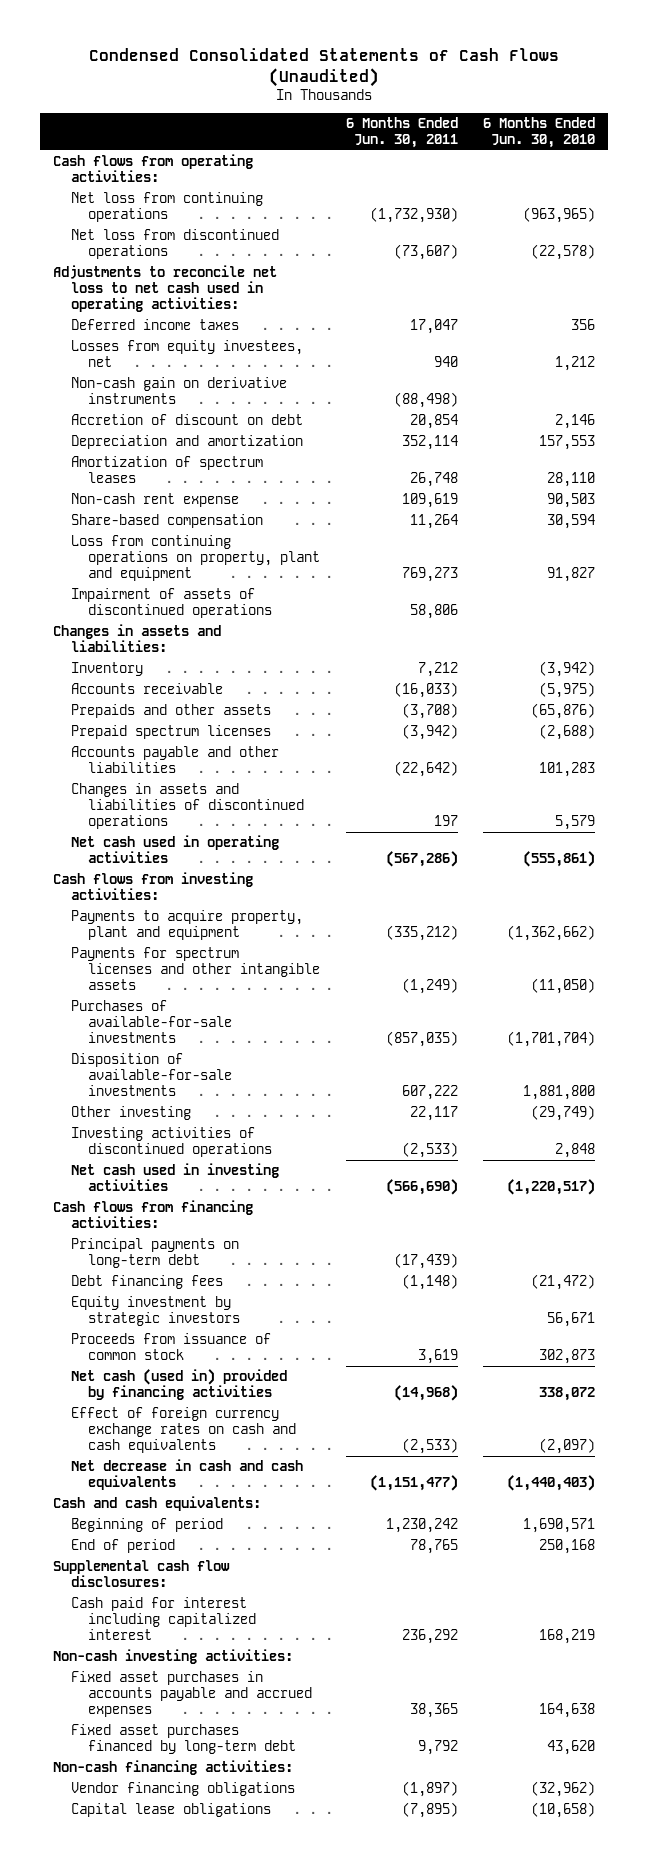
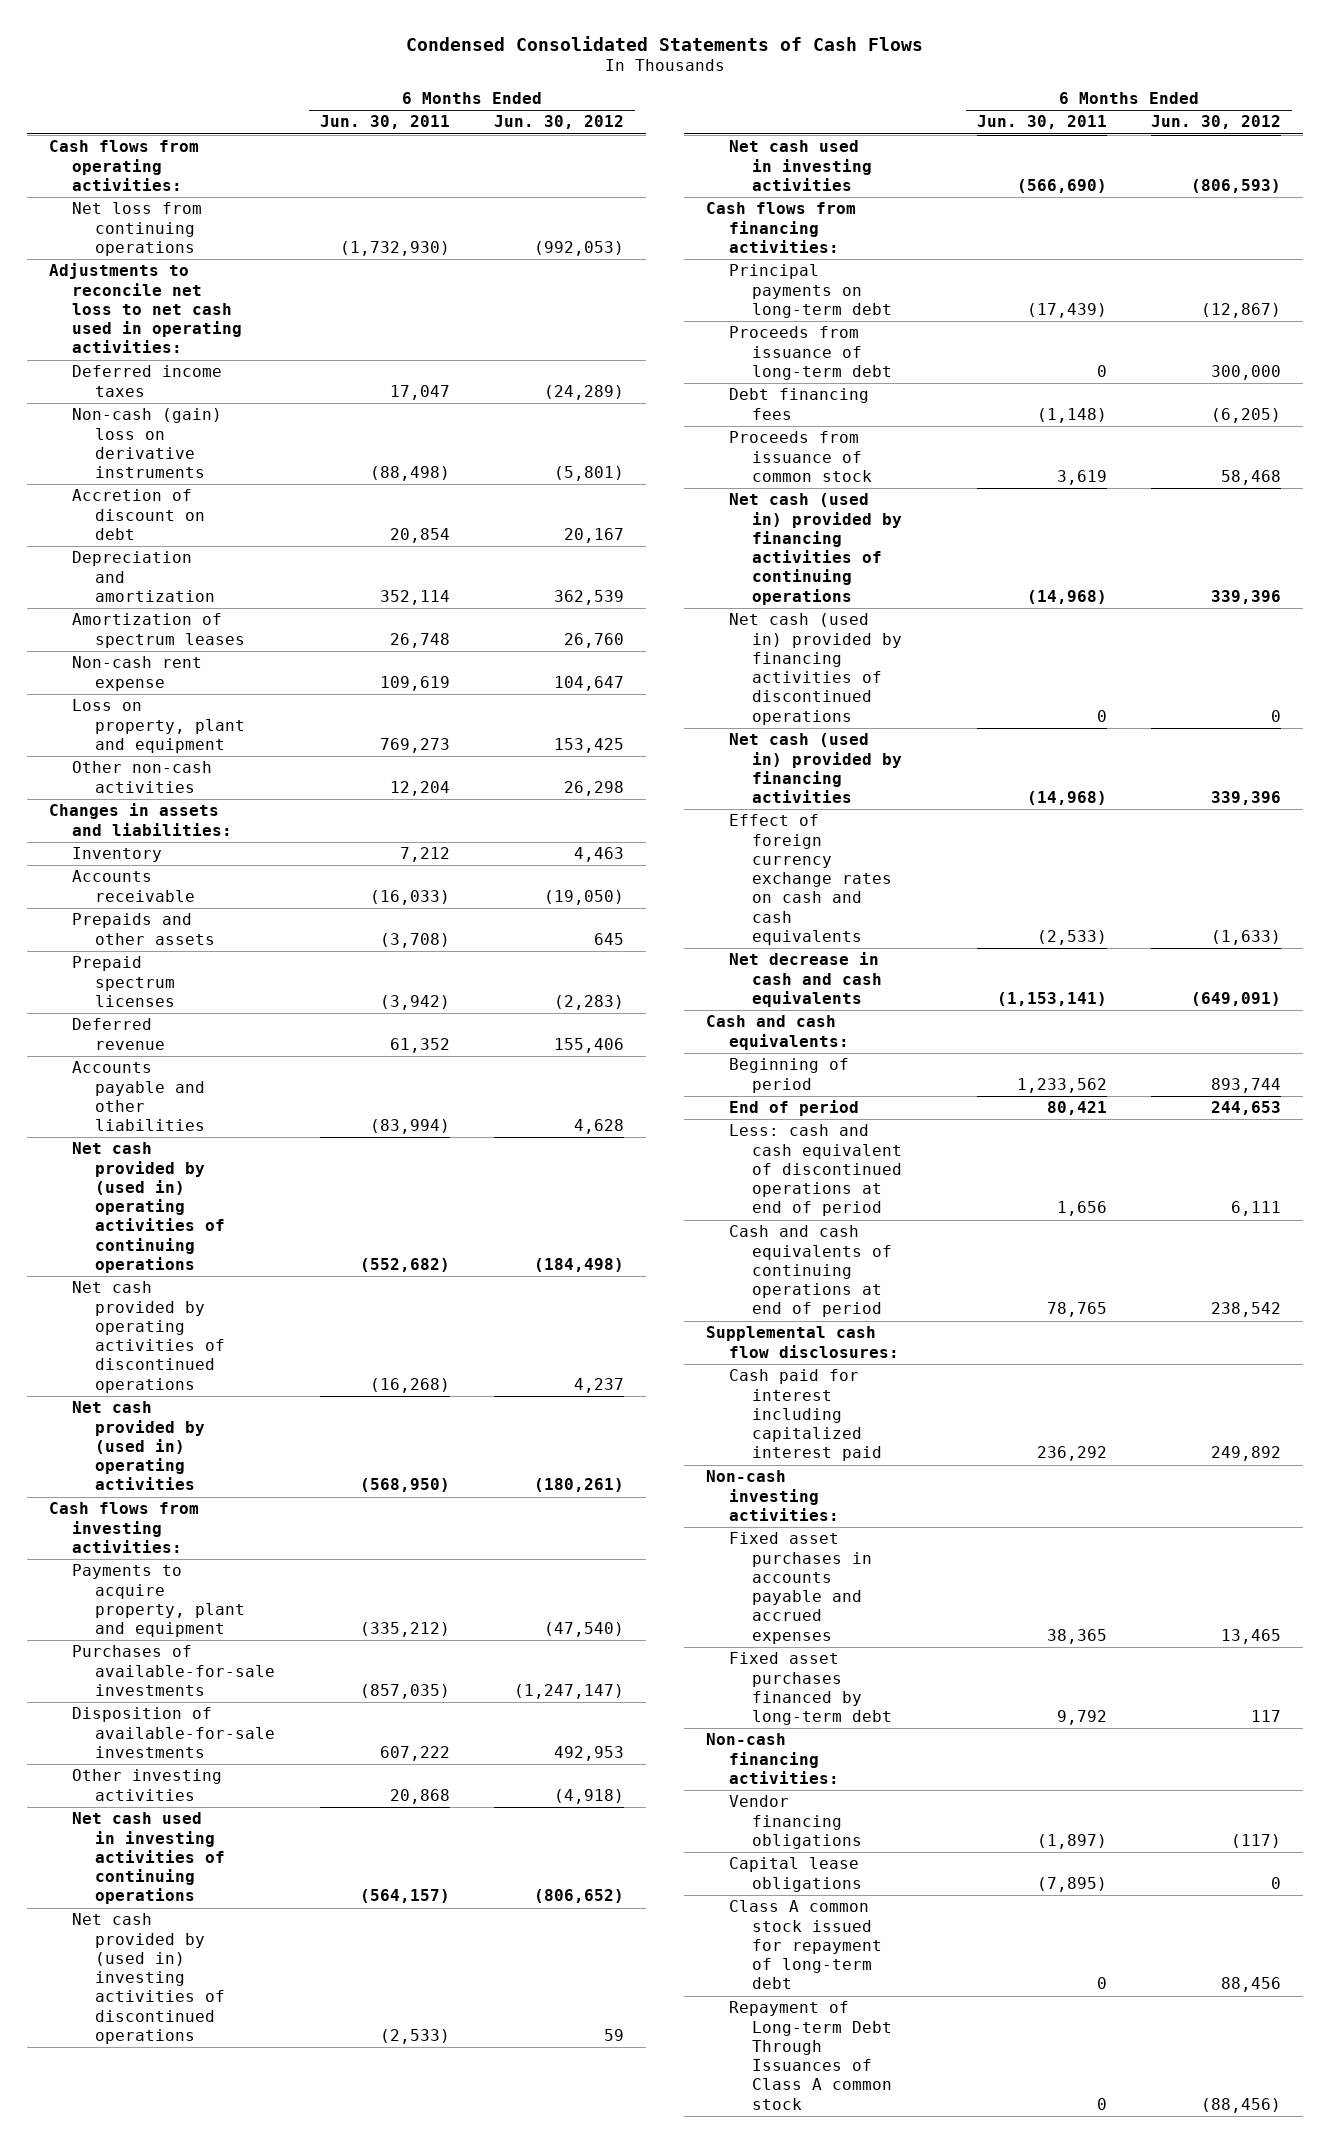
[89,48,560,87] Condensed Consolidated Statements of Cash Flows (Unaudited) -> [406,35,924,51] Condensed Consolidated Statements of Cash Flows
[483,117,596,149] 6 Months Ended Jun. 30, 2010 -> none
none -> [493,115,624,130] Jun. 30, 2012
[70,228,279,260] Net loss from discontinued operations -> none
[70,339,303,368] Losses from equity investees, net -> none
[70,376,287,405] Non-cash gain on derivative instruments -> [72,408,223,479] Non-cash (gain) loss on derivative instruments
[70,513,263,528] Share-based compensation -> none
[70,587,273,619] Impairment of assets of discontinued operations -> none
[70,534,321,582] Loss from continuing operations on property, plant and equipment -> [72,699,246,753] Loss on property, plant and equipment
none -> [72,761,213,793] Other non-cash activities
[70,782,305,830] Changes in assets and liabilities of discontinued operations -> none
none -> [72,1018,166,1050] Deferred revenue
[393,761,458,778] (22,642) -> [369,1119,450,1135] (83,994)
none -> [72,1142,226,1274] Net cash provided by (used in) operating activities of continuing operations
none -> [72,1281,226,1393] Net cash provided by operating activities of discontinued operations
[70,834,279,864] Net cash used in operating activities -> [72,1401,206,1491] Net cash provided by (used in) operating activities
[385,851,458,868] (567,286) -> [359,1478,450,1493] (568,950)
[70,946,321,991] Payments for spectrum licenses and other intangible assets -> none
[70,1105,191,1120] Other investing -> [72,1769,223,1801] Other investing activities
[409,1105,458,1121] 22,117 -> [389,1788,450,1804] 20,868
none -> [72,1812,226,1905] Net cash used in investing activities of continuing operations
[70,1126,273,1158] Investing activities of discontinued operations -> [72,1913,226,2045] Net cash provided by (used in) investing activities of discontinued operations
none -> [729,326,893,380] Proceeds from issuance of long-term debt
[70,1295,241,1327] Equity investment by strategic investors -> none
none -> [729,493,903,605] Net cash (used in) provided by financing activities of continuing operations
none -> [729,613,903,725] Net cash (used in) provided by financing activities of discontinued operations
[369,1475,458,1492] (1,151,477) -> [996,991,1107,1006] (1,153,141)
[385,1517,458,1533] 1,230,242 -> [1016,1077,1107,1093] 1,233,562
[409,1538,458,1554] 78,765 -> [1046,1101,1107,1116] 80,421
none -> [729,1124,903,1217] Less: cash and cash equivalent of discontinued operations at end of period
none -> [729,1225,893,1318] Cash and cash equivalents of continuing operations at end of period
[70,1596,257,1641] Cash paid for interest including capitalized interest -> [729,1369,883,1462] Cash paid for interest including capitalized interest paid
none -> [729,1900,883,1990] Class A common stock issued for repayment of long-term debt
none -> [729,2001,893,2110] Repayment of Long-term Debt Through Issuances of Class A common stock

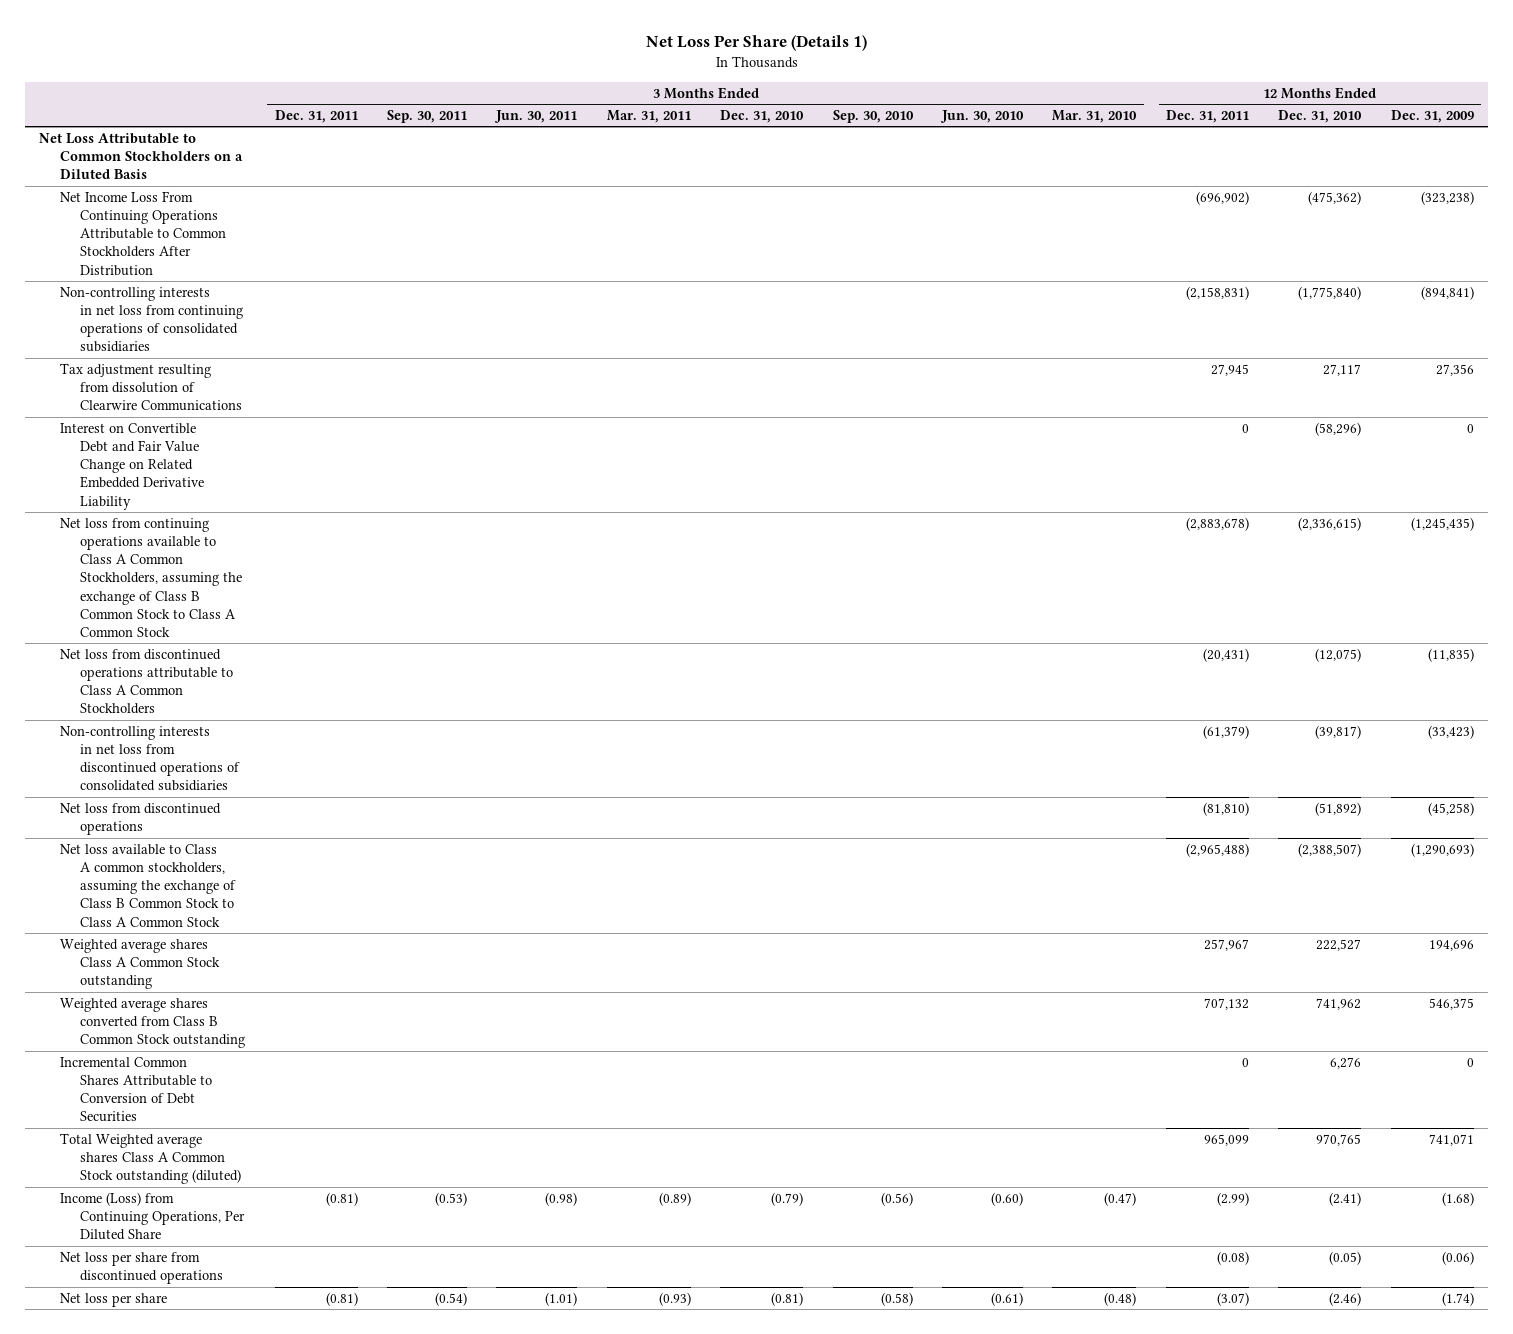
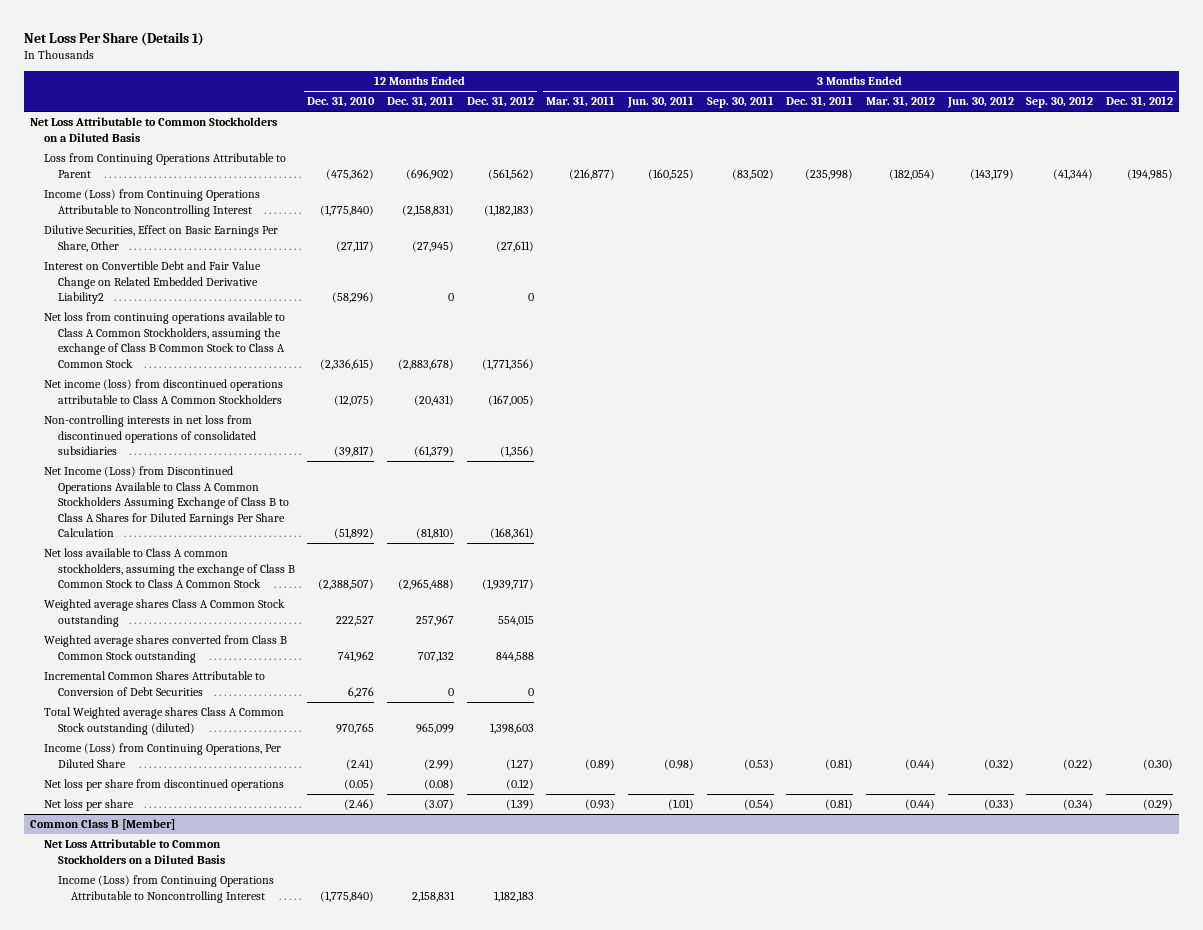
[720,110,805,124] Dec. 31, 2010 -> none
[832,110,914,124] Sep. 30, 2010 -> none
[940,110,1025,124] Jun. 30, 2010 -> none
[1052,110,1138,124] Mar. 31, 2010 -> none
[1390,110,1474,124] Dec. 31, 2009 -> none
none -> [466,96,534,108] Dec. 31, 2012
none -> [865,96,935,108] Mar. 31, 2012
none -> [946,96,1014,109] Jun. 30, 2012
none -> [1026,96,1094,109] Sep. 30, 2012
none -> [1105,96,1173,108] Dec. 31, 2012
[59,190,227,276] Net Income Loss From Continuing Operations Attributable to Common Stockholders After Distribution -> none
[59,362,243,412] Tax adjustment resulting from dissolution of Clearwire Communications -> none
none -> [43,153,286,178] Loss from Continuing Operations Attributable to Parent
[59,286,244,353] Non-controlling interests in net loss from continuing operations of consolidated subsidiaries -> [43,189,260,217] Income (Loss) from Continuing Operations Attributable to Noncontrolling Interest
none -> [43,225,278,252] Dilutive Securities, Effect on Basic Earnings Per Share, Other
[59,422,205,510] Interest on Convertible Debt and Fair Value Change on Related Embedded Derivative Liability -> [43,261,261,305] Interest on Convertible Debt and Fair Value Change on Related Embedded Derivative Liability2
[59,648,234,715] Net loss from discontinued operations attributable to Class A Common Stockholders -> [43,379,283,404] Net income (loss) from discontinued operations attributable to Class A Common Stockholders
[59,802,221,836] Net loss from discontinued operations -> [43,466,289,538] Net Income (Loss) from Discontinued Operations Available to Class A Common Stockholders Assuming Exchange of Class B to Class A Shares for Diluted Earnings Per Share Calculation
none -> [30,819,176,831] Common Class B [Member]
none -> [43,839,225,864] Net Loss Attributable to Common Stockholders on a Diluted Basis
none -> [57,875,274,903] Income (Loss) from Continuing Operations Attributable to Noncontrolling Interest

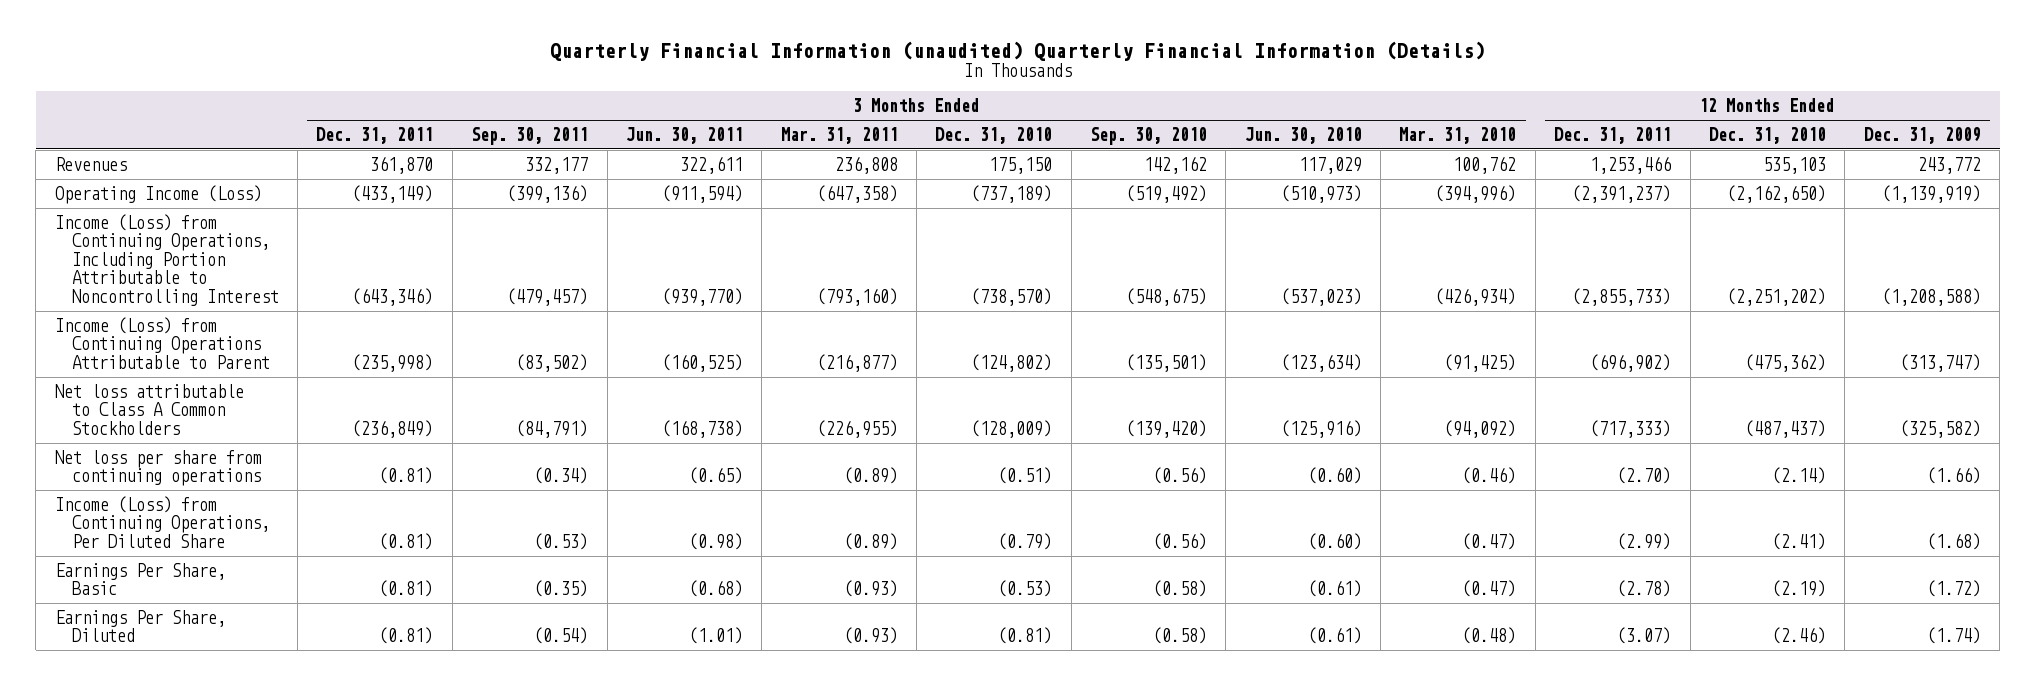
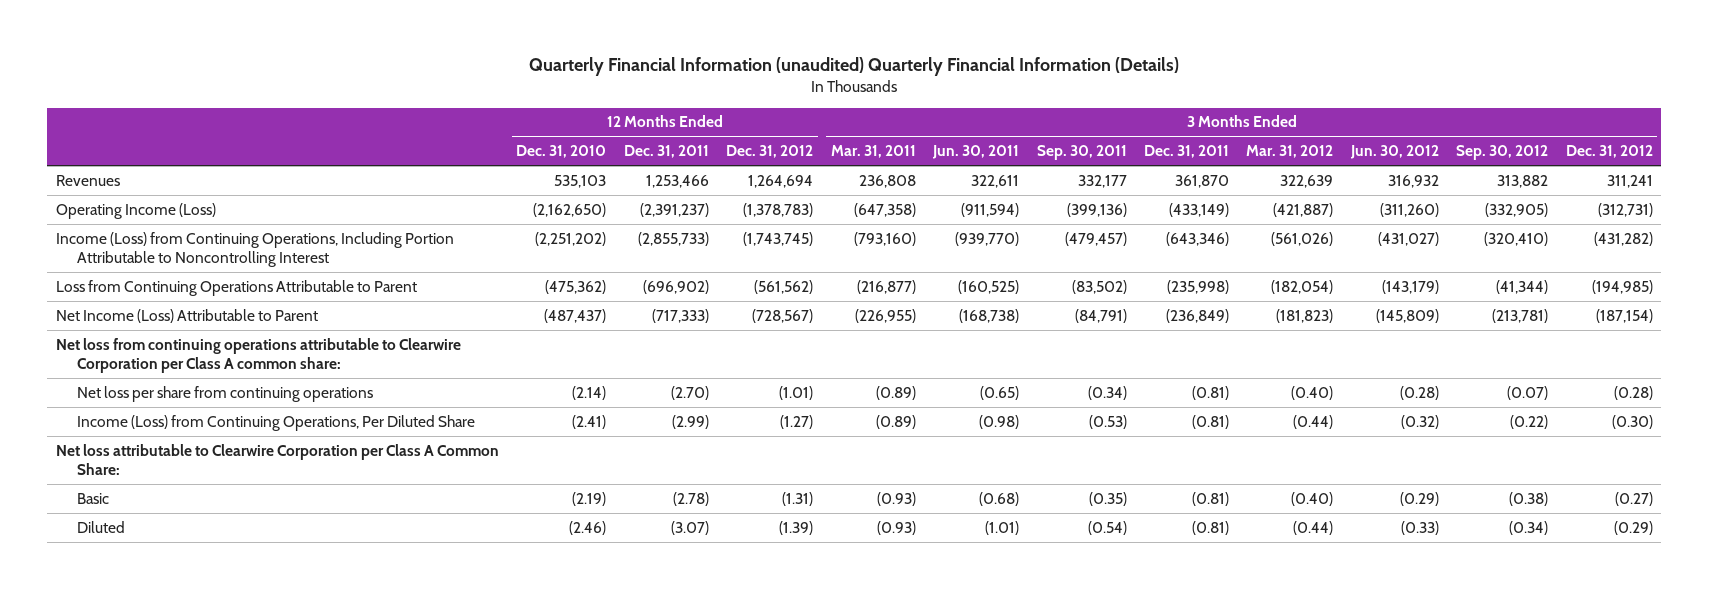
[935,127,1053,145] Dec. 31, 2010 -> none
[1090,127,1208,146] Sep. 30, 2010 -> none
[1244,127,1362,145] Jun. 30, 2010 -> none
[1399,127,1517,145] Mar. 31, 2010 -> none
[1863,127,1981,145] Dec. 31, 2009 -> none
none -> [726,145,814,159] Dec. 31, 2012
none -> [1246,145,1334,159] Mar. 31, 2012
none -> [1349,145,1439,160] Jun. 30, 2012
none -> [1456,145,1549,161] Sep. 30, 2012
none -> [1565,145,1653,159] Dec. 31, 2012
[54,316,270,369] Income (Loss) from Continuing Operations Attributable to Parent -> [55,279,417,296] Loss from Continuing Operations Attributable to Parent
[54,383,244,435] Net loss attributable to Class A Common Stockholders -> [55,308,318,323] Net Income (Loss) Attributable to Parent
none -> [55,337,461,374] Net loss from continuing operations attributable to Clearwire Corporation per Class A common share:
none -> [55,443,499,476] Net loss attributable to Clearwire Corporation per Class A Common Share:
[54,562,226,596] Earnings Per Share, Basic -> [76,492,109,504] Basic
[54,609,226,643] Earnings Per Share, Diluted -> [76,520,125,533] Diluted

